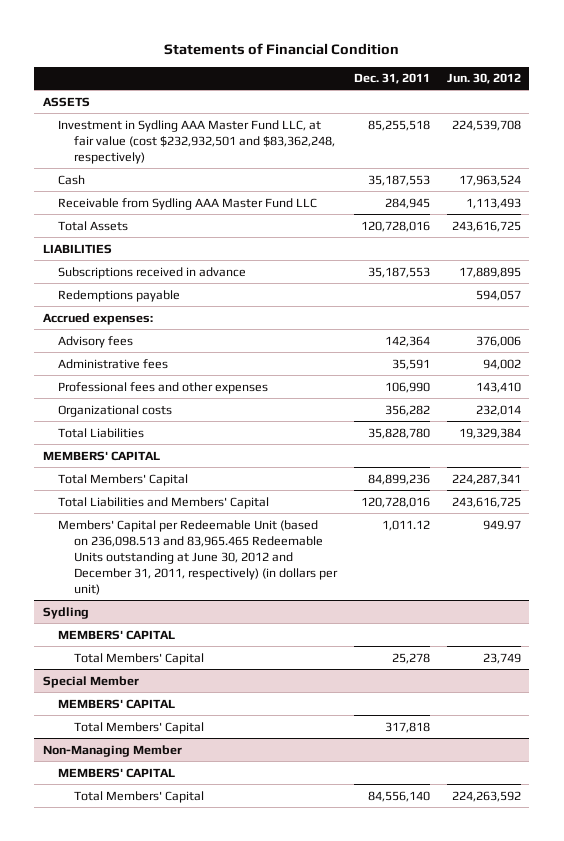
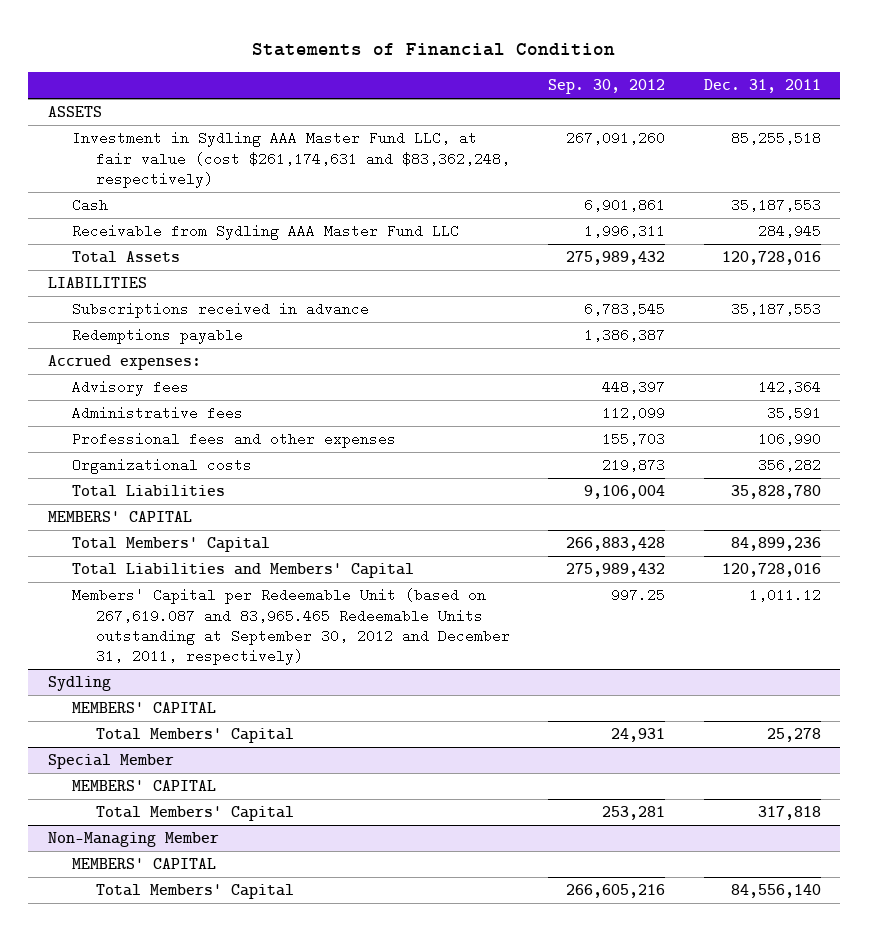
[446,73,521,85] Jun. 30, 2012 -> none
none -> [548,79,666,95] Sep. 30, 2012
[58,119,335,164] Investment in Sydling AAA Master Fund LLC, at fair value (cost $232,932,501 and $83,362,248, respectively) -> [71,131,510,189] Investment in Sydling AAA Master Fund LLC, at fair value (cost $261,174,631 and $83,362,248, respectively)
[58,519,338,596] Members' Capital per Redeemable Unit (based on 236,098.513 and 83,965.465 Redeemable Units outstanding at June 30, 2012 and December 31, 2011, respectively) (in dollars per unit) -> [71,588,510,666] Members' Capital per Redeemable Unit (based on 267,619.087 and 83,965.465 Redeemable Units outstanding at September 30, 2012 and December 31, 2011, respectively)

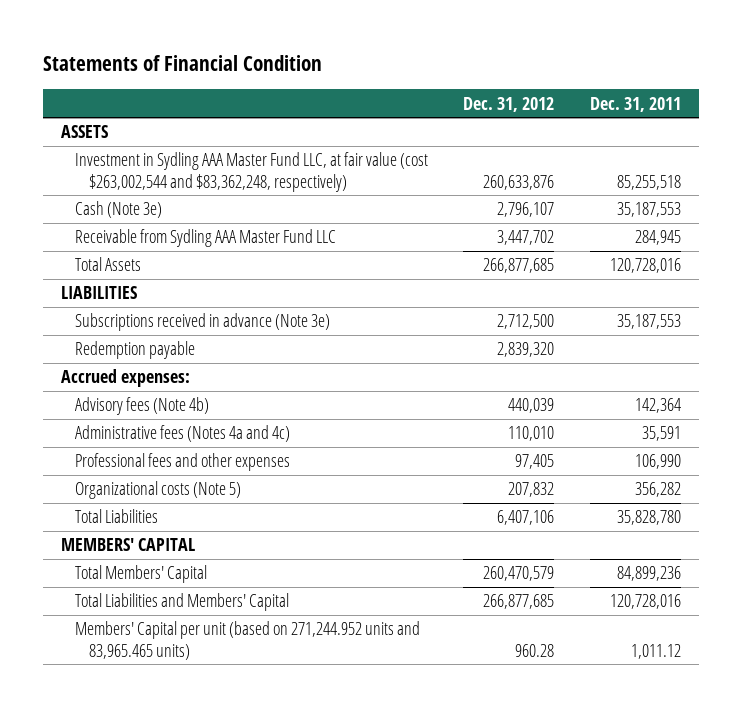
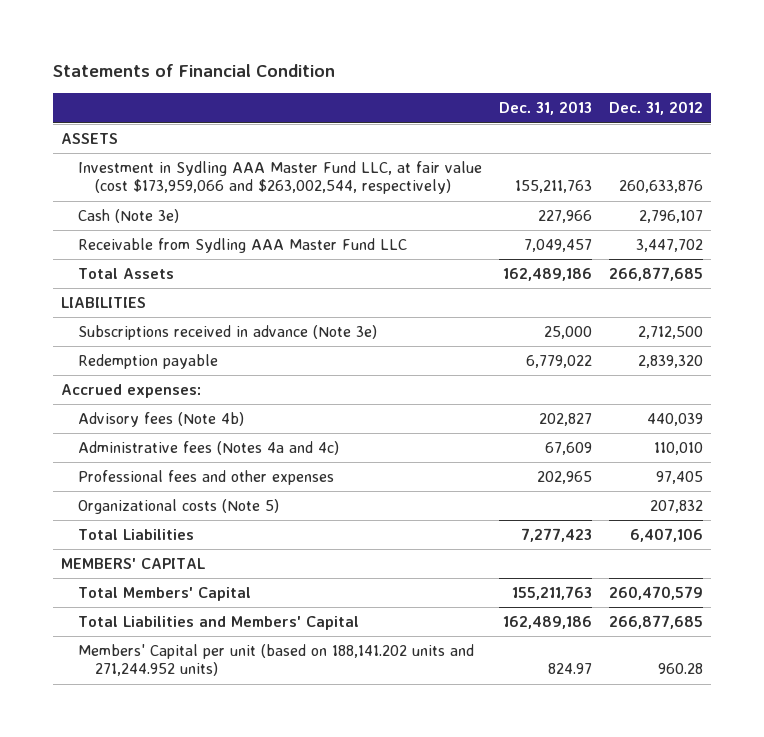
[589,96,681,112] Dec. 31, 2011 -> none
none -> [498,101,592,116] Dec. 31, 2013
[74,152,428,192] Investment in Sydling AAA Master Fund LLC, at fair value (cost $263,002,544 and $83,362,248, respectively) -> [78,161,483,195] Investment in Sydling AAA Master Fund LLC, at fair value (cost $173,959,066 and $263,002,544, respectively)
[74,621,420,660] Members' Capital per unit (based on 271,244.952 units and 83,965.465 units) -> [78,644,475,677] Members' Capital per unit (based on 188,141.202 units and 271,244.952 units)

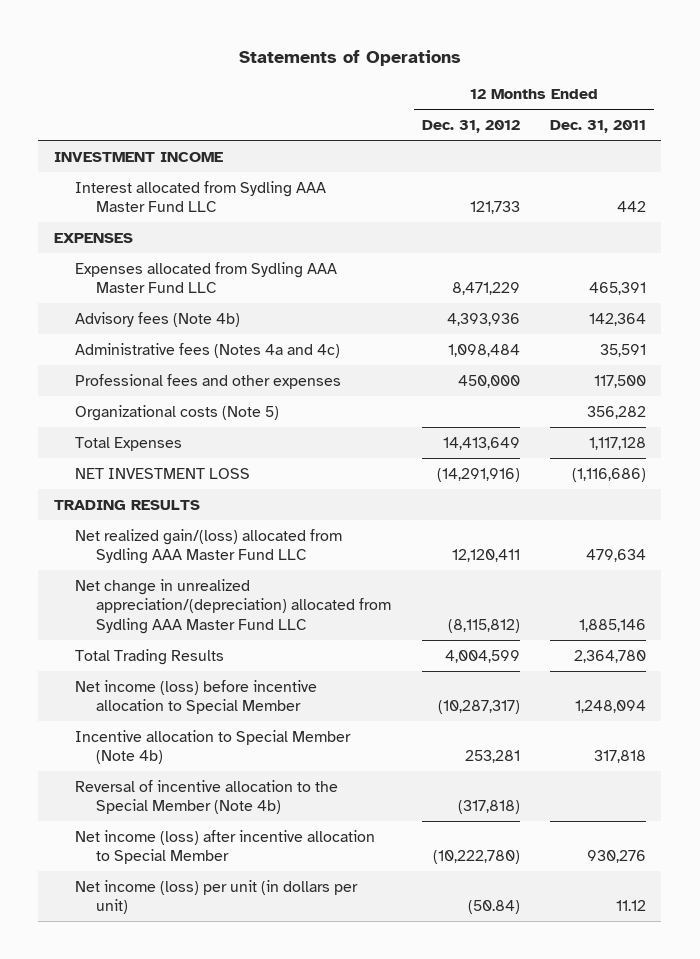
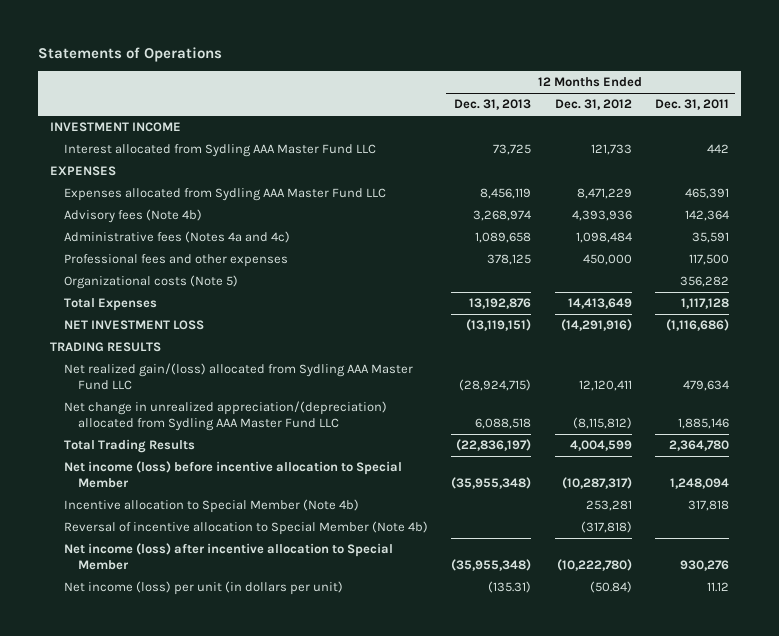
none -> [454,99,532,111] Dec. 31, 2013
[74,779,338,815] Reversal of incentive allocation to the Special Member (Note 4b) -> [64,521,429,536] Reversal of incentive allocation to Special Member (Note 4b)

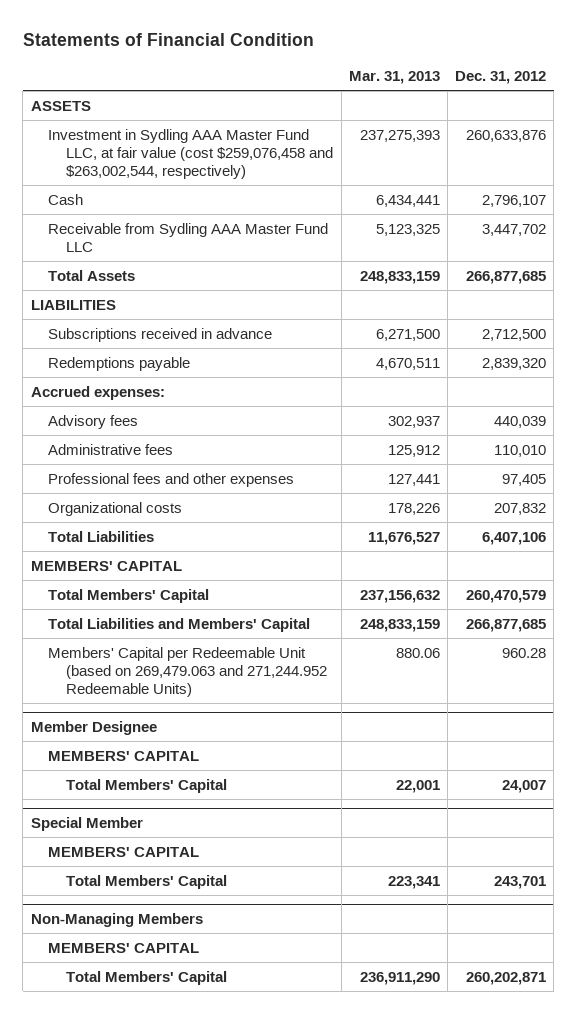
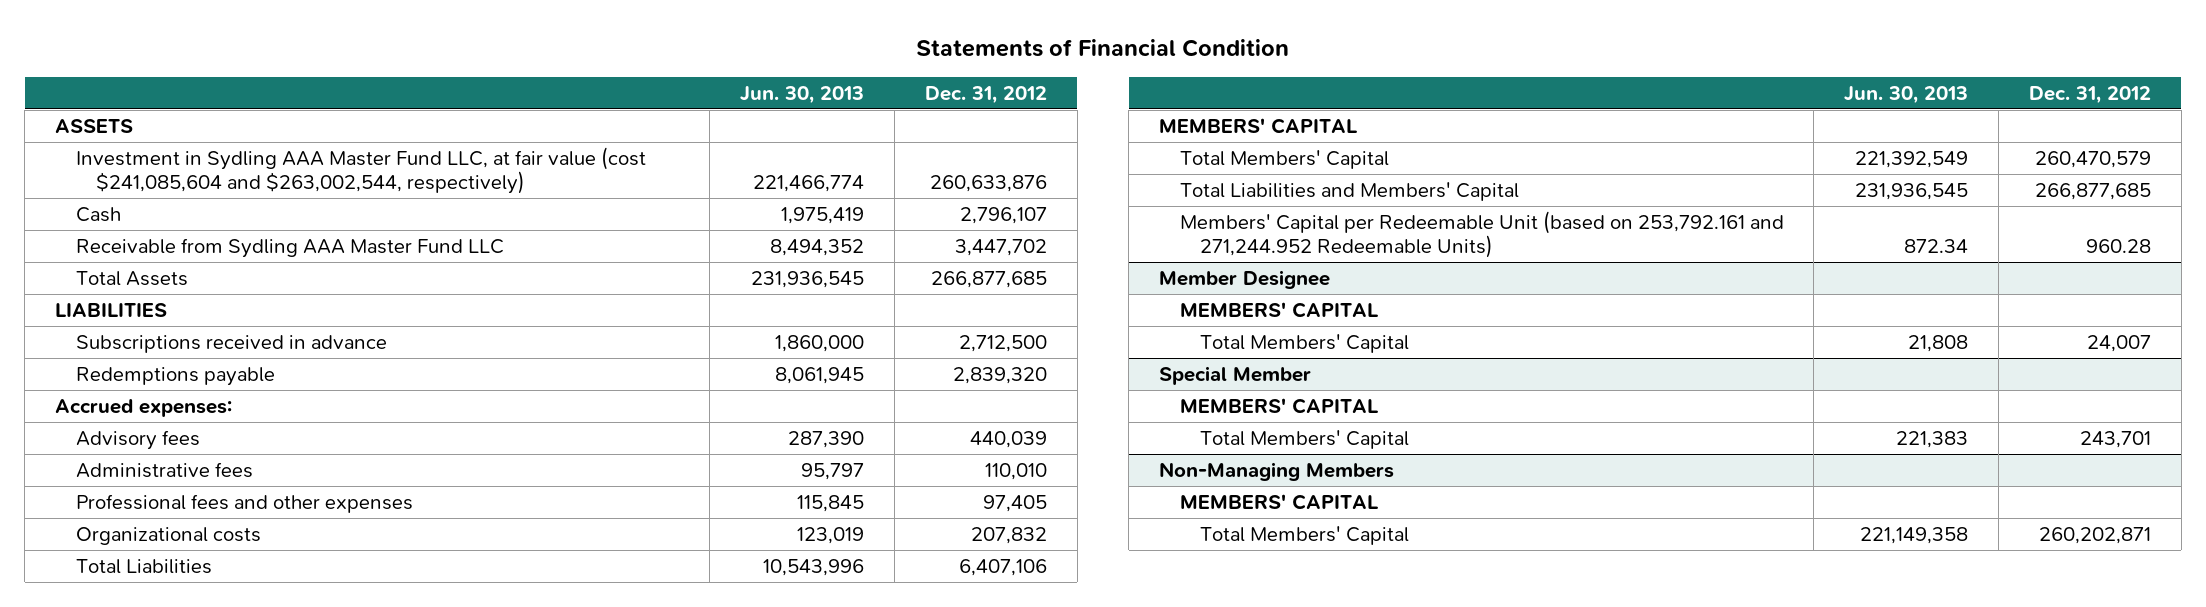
[348,70,440,84] Mar. 31, 2013 -> none
none -> [740,85,865,104] Jun. 30, 2013
[48,128,334,179] Investment in Sydling AAA Master Fund LLC, at fair value (cost $259,076,458 and $263,002,544, respectively) -> [75,146,646,194] Investment in Sydling AAA Master Fund LLC, at fair value (cost $241,085,604 and $263,002,544, respectively)
[48,646,328,697] Members' Capital per Redeemable Unit (based on 269,479.063 and 271,244.952 Redeemable Units) -> [1179,210,1784,258] Members' Capital per Redeemable Unit (based on 253,792.161 and 271,244.952 Redeemable Units)

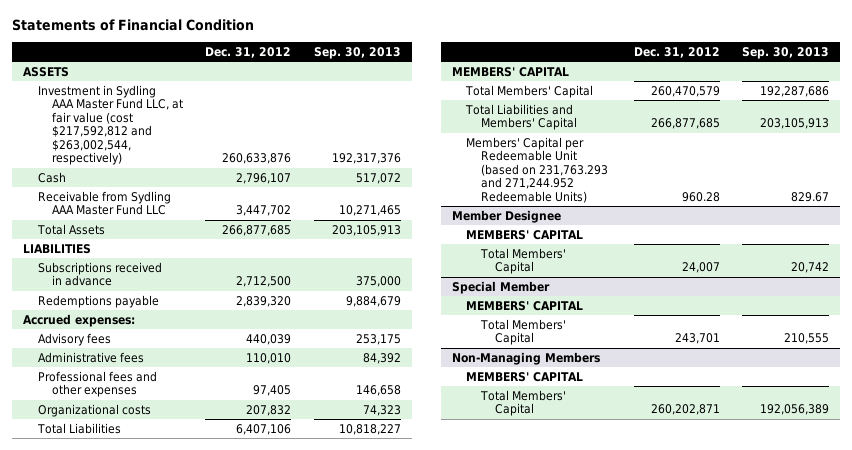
[740,85,865,104] Jun. 30, 2013 -> none
none -> [313,46,401,59] Sep. 30, 2013
[75,146,646,194] Investment in Sydling AAA Master Fund LLC, at fair value (cost $241,085,604 and $263,002,544, respectively) -> [37,84,184,166] Investment in Sydling AAA Master Fund LLC, at fair value (cost $217,592,812 and $263,002,544, respectively)
[1179,210,1784,258] Members' Capital per Redeemable Unit (based on 253,792.161 and 271,244.952 Redeemable Units) -> [466,136,608,203] Members' Capital per Redeemable Unit (based on 231,763.293 and 271,244.952 Redeemable Units)

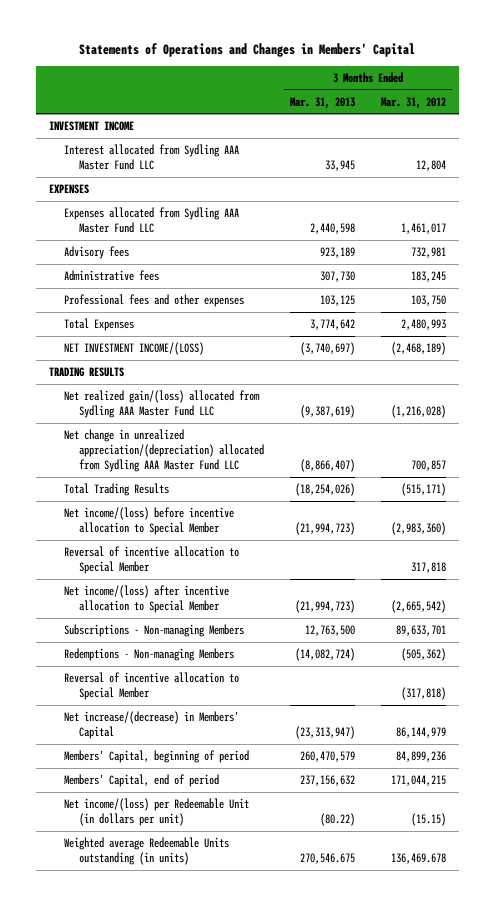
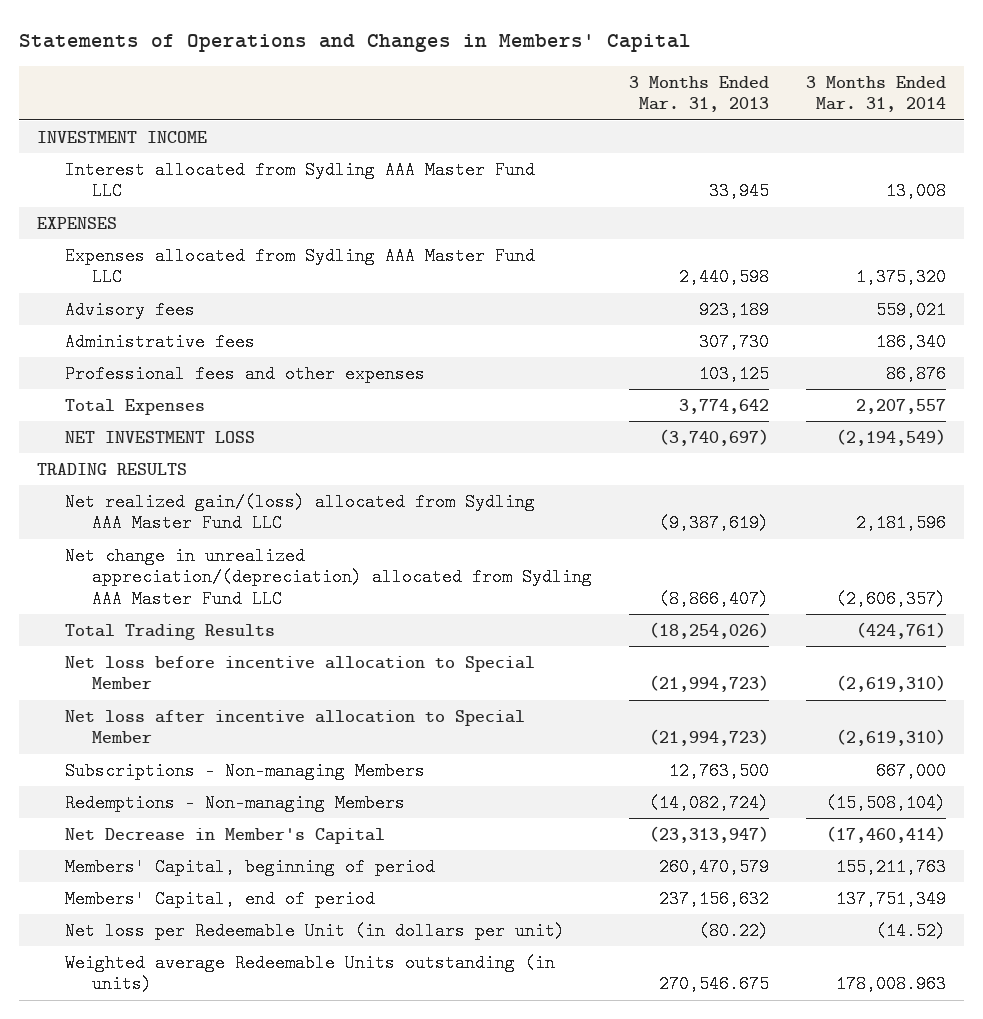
[380,96,446,109] Mar. 31, 2012 -> none
none -> [805,75,946,113] 3 Months Ended Mar. 31, 2014
[64,341,205,355] NET INVESTMENT INCOME/(LOSS) -> [64,430,255,443] NET INVESTMENT LOSS
[64,545,240,575] Reversal of incentive allocation to Special Member -> none
[64,506,235,536] Net income/(loss) before incentive allocation to Special Member -> [64,655,535,690] Net loss before incentive allocation to Special Member
[64,584,230,614] Net income/(loss) after incentive allocation to Special Member -> [64,709,525,744] Net loss after incentive allocation to Special Member
[64,671,240,701] Reversal of incentive allocation to Special Member -> none
[64,710,240,740] Net increase/(decrease) in Members' Capital -> [64,827,385,844] Net Decrease in Member's Capital
[64,797,250,827] Net income/(loss) per Redeemable Unit (in dollars per unit) -> [64,921,565,940] Net loss per Redeemable Unit (in dollars per unit)

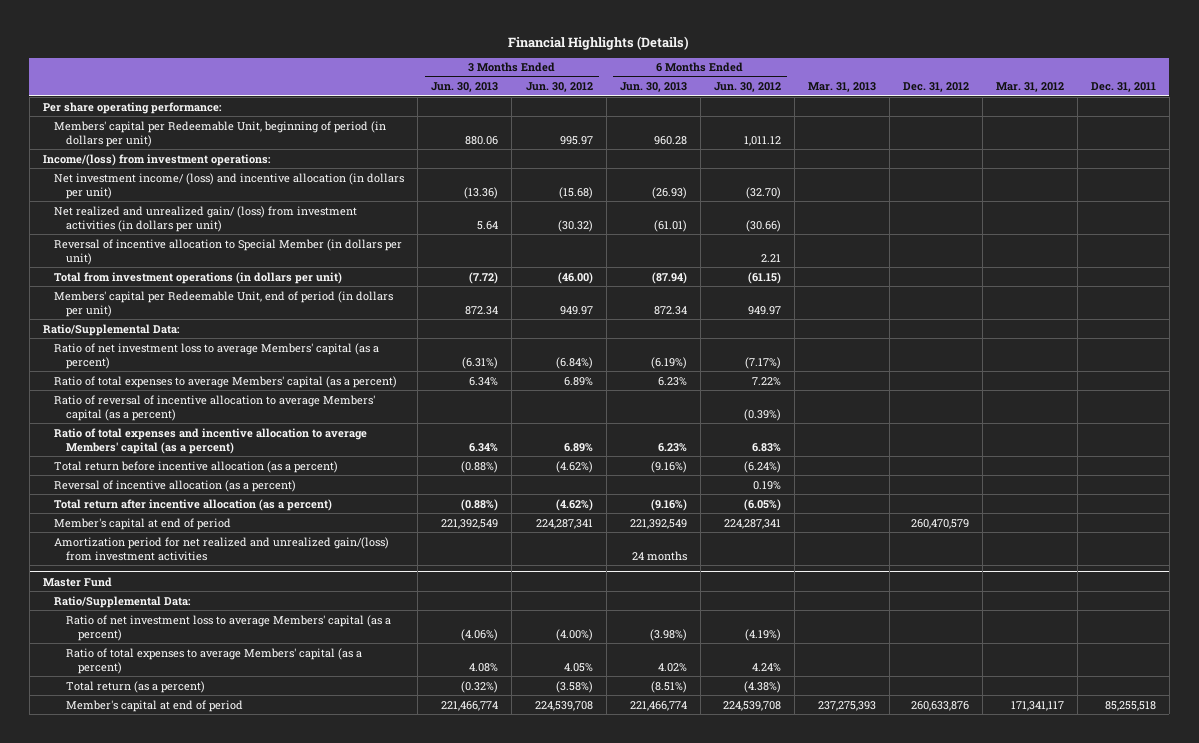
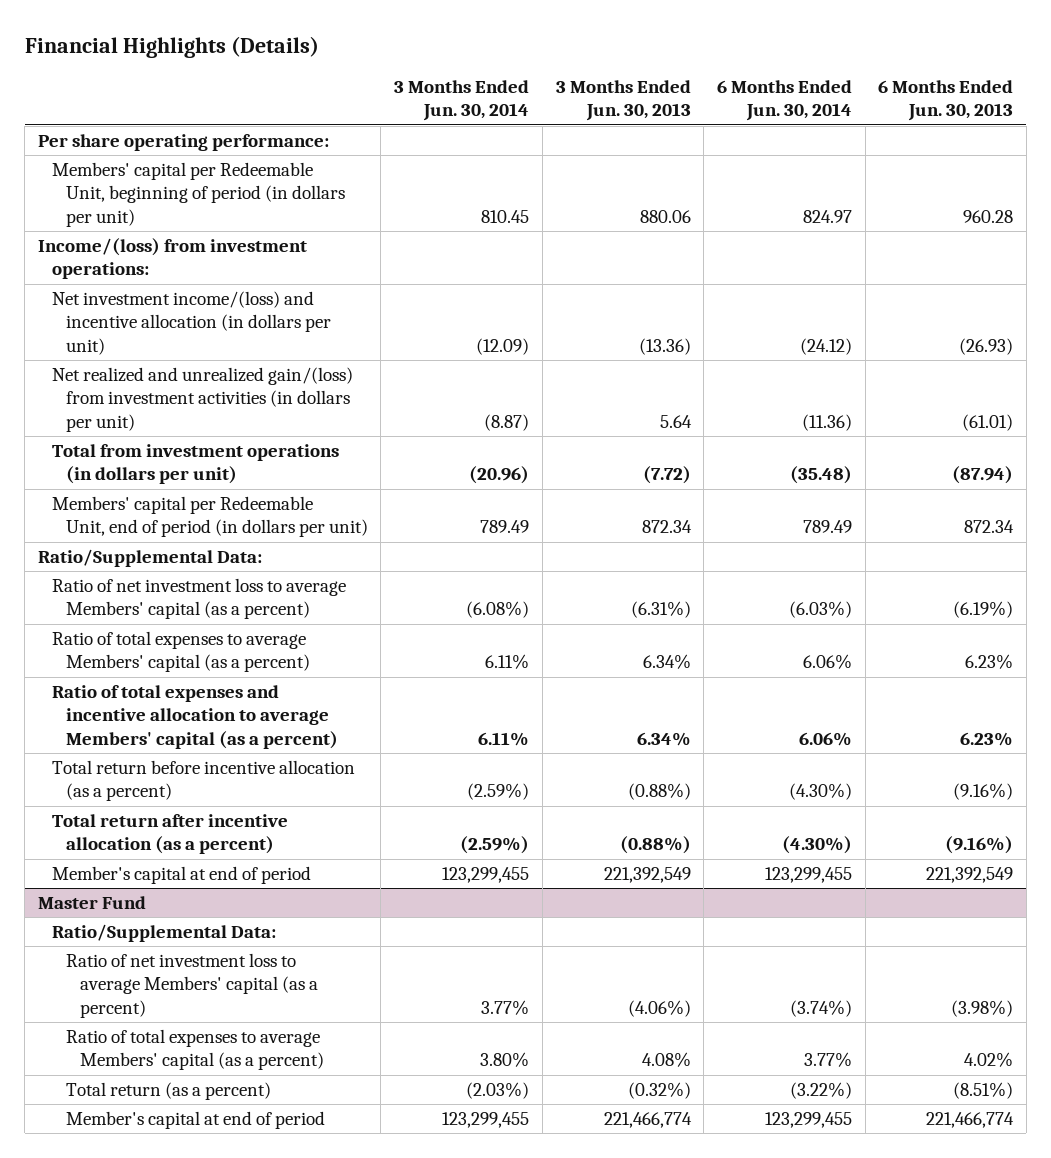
[525,82,593,93] Jun. 30, 2012 -> none
[713,82,781,93] Jun. 30, 2012 -> none
[807,82,876,93] Mar. 31, 2013 -> none
[902,82,969,93] Dec. 31, 2012 -> none
[995,82,1064,93] Mar. 31, 2012 -> none
[1090,82,1156,93] Dec. 31, 2011 -> none
none -> [394,79,530,122] 3 Months Ended Jun. 30, 2014
none -> [716,79,852,122] 6 Months Ended Jun. 30, 2014
[54,238,403,265] Reversal of incentive allocation to Special Member (in dollars per unit) -> none
[54,172,405,199] Net investment income/ (loss) and incentive allocation (in dollars per unit) -> [51,290,331,355] Net investment income/(loss) and incentive allocation (in dollars per unit)
[54,205,358,232] Net realized and unrealized gain/ (loss) from investment activities (in dollars per unit) -> [51,366,353,432] Net realized and unrealized gain/(loss) from investment activities (in dollars per unit)
[54,394,376,421] Ratio of reversal of incentive allocation to average Members' capital (as a percent) -> none
[54,479,297,492] Reversal of incentive allocation (as a percent) -> none
[54,536,390,561] Amortization period for net realized and unrealized gain/(loss) from investment activities -> none

